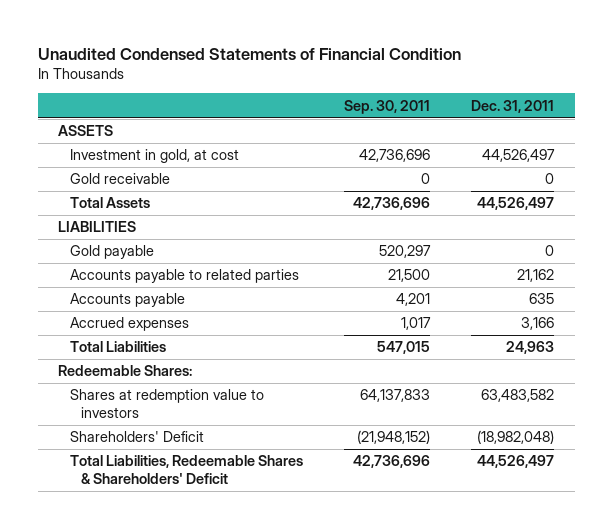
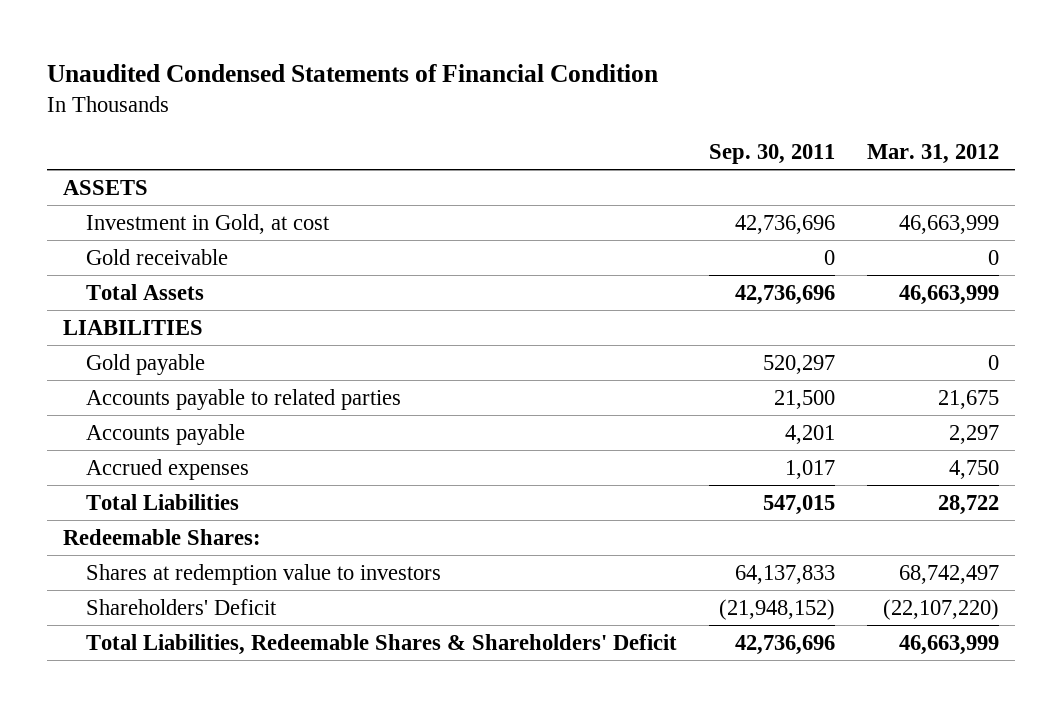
[471,99,555,113] Dec. 31, 2011 -> none
none -> [866,143,999,164] Mar. 31, 2012
[69,149,239,164] Investment in gold, at cost -> [85,213,330,234] Investment in Gold, at cost

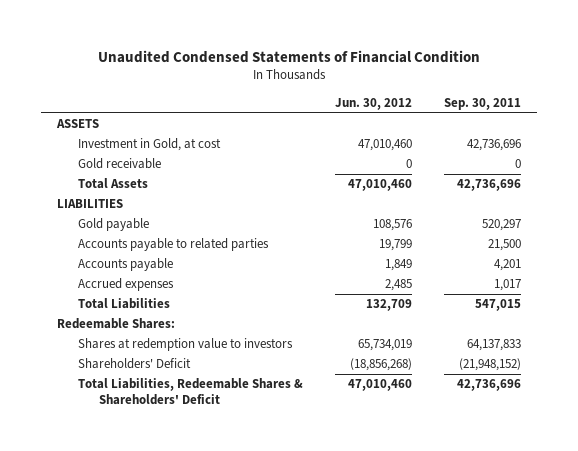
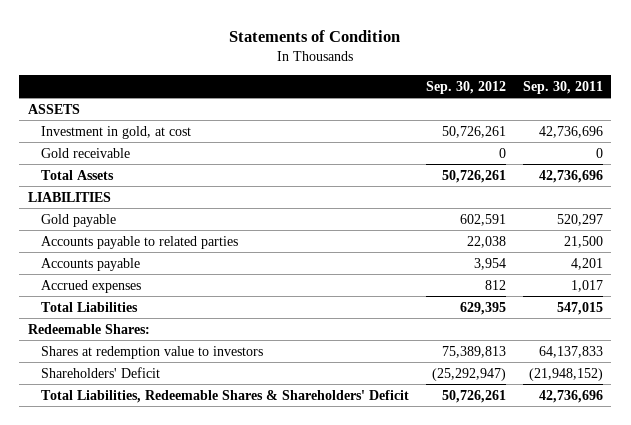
[98,49,481,63] Unaudited Condensed Statements of Financial Condition -> [229,29,401,42] Statements of Condition
[335,97,413,110] Jun. 30, 2012 -> none
none -> [425,80,506,94] Sep. 30, 2012
[78,138,222,152] Investment in Gold, at cost -> [40,125,191,139] Investment in gold, at cost

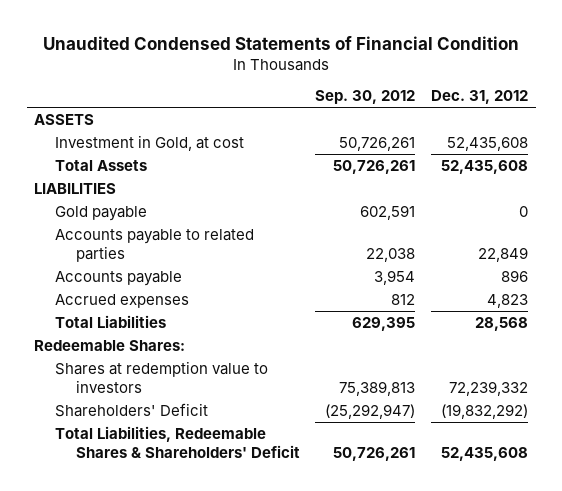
[229,29,401,42] Statements of Condition -> [43,35,520,50] Unaudited Condensed Statements of Financial Condition
[522,80,603,94] Sep. 30, 2011 -> none
none -> [430,90,528,105] Dec. 31, 2012
[40,147,130,158] Gold receivable -> none
[40,125,191,139] Investment in gold, at cost -> [55,134,245,151] Investment in Gold, at cost

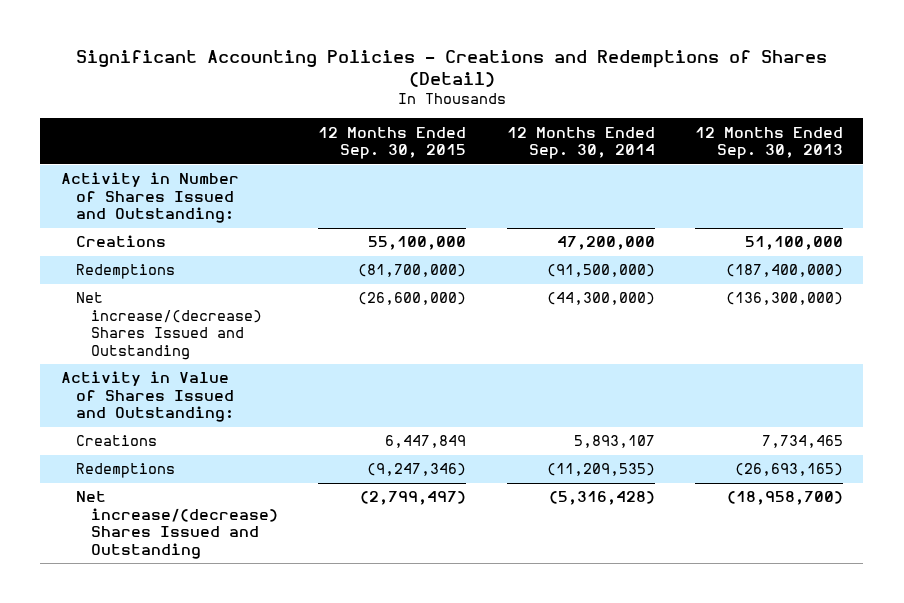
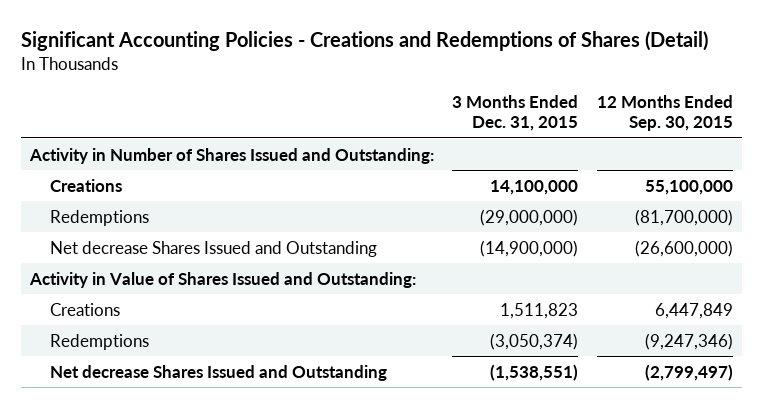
[506,126,655,160] 12 Months Ended Sep. 30, 2014 -> none
[695,126,844,160] 12 Months Ended Sep. 30, 2013 -> none
none -> [452,94,579,132] 3 Months Ended Dec. 31, 2015
[75,292,262,360] Net increase/(decrease) Shares Issued and Outstanding -> [49,240,377,257] Net decrease Shares Issued and Outstanding
[75,491,278,559] Net increase/(decrease) Shares Issued and Outstanding -> [49,364,387,381] Net decrease Shares Issued and Outstanding

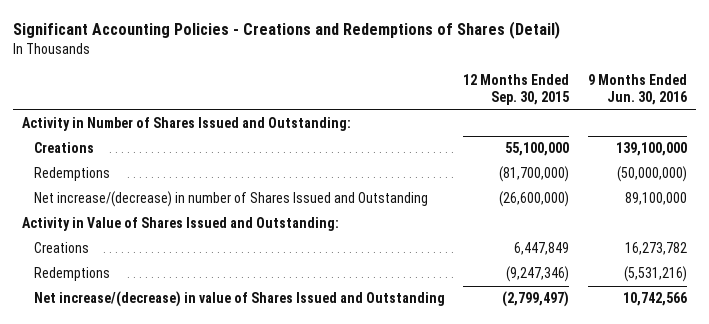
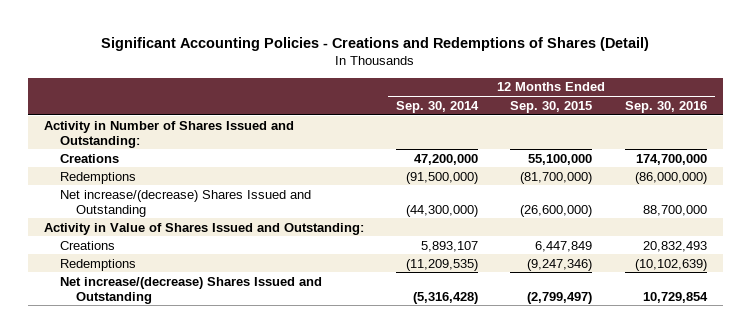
[587,73,687,106] 9 Months Ended Jun. 30, 2016 -> none
none -> [396,100,480,113] Sep. 30, 2014
none -> [624,100,707,113] Sep. 30, 2016
[33,191,428,208] Net increase/(decrease) in number of Shares Issued and Outstanding -> [59,189,311,217] Net increase/(decrease) Shares Issued and Outstanding
[33,291,445,308] Net increase/(decrease) in value of Shares Issued and Outstanding -> [59,276,322,304] Net increase/(decrease) Shares Issued and Outstanding

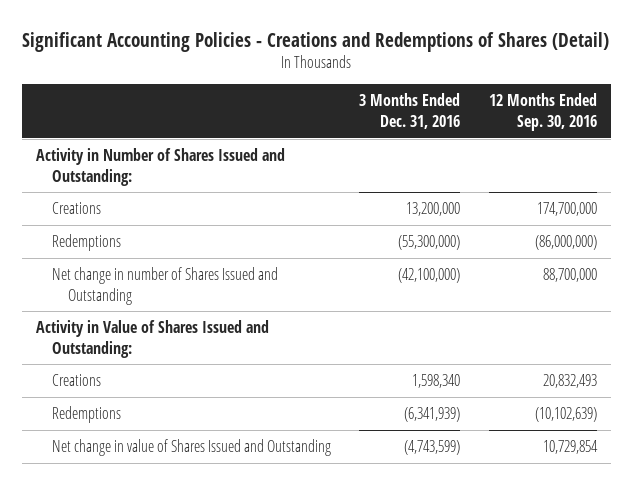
[396,100,480,113] Sep. 30, 2014 -> none
[510,100,593,113] Sep. 30, 2015 -> none
none -> [359,93,461,130] 3 Months Ended Dec. 31, 2016
[59,189,311,217] Net increase/(decrease) Shares Issued and Outstanding -> [52,266,279,305] Net change in number of Shares Issued and Outstanding
[59,276,322,304] Net increase/(decrease) Shares Issued and Outstanding -> [52,438,332,456] Net change in value of Shares Issued and Outstanding

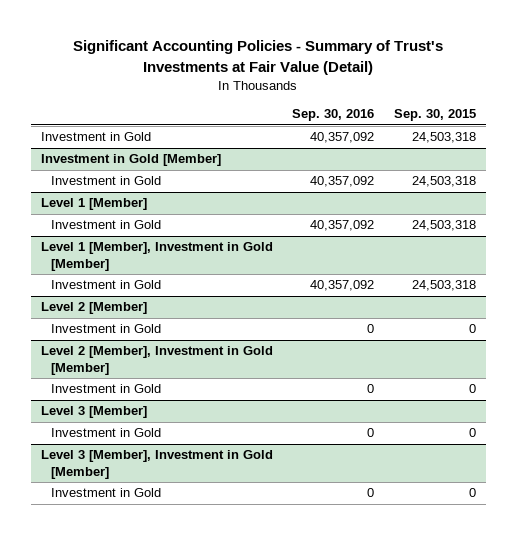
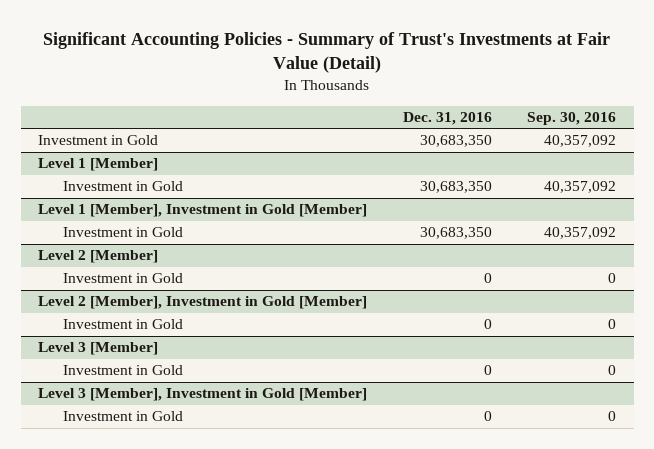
[393,109,476,122] Sep. 30, 2015 -> none
none -> [402,112,492,126] Dec. 31, 2016
[40,154,221,167] Investment in Gold [Member] -> none
[51,176,162,186] Investment in Gold -> none

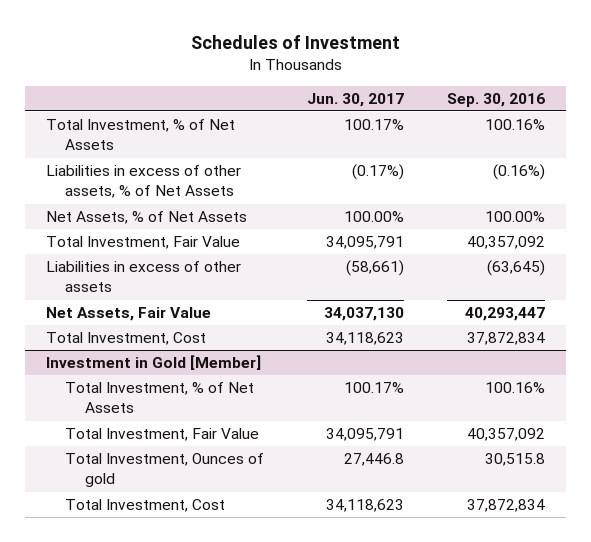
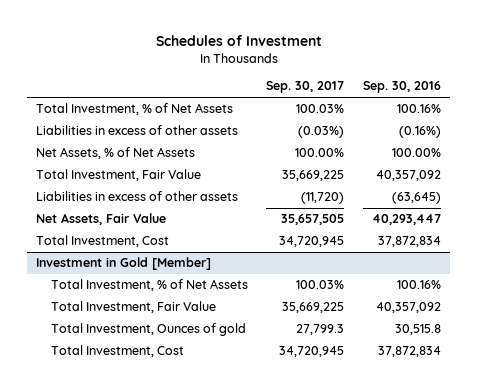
[307,92,405,107] Jun. 30, 2017 -> none
none -> [266,81,345,94] Sep. 30, 2017
[46,165,242,199] Liabilities in excess of other assets, % of Net Assets -> [36,125,239,136] Liabilities in excess of other assets

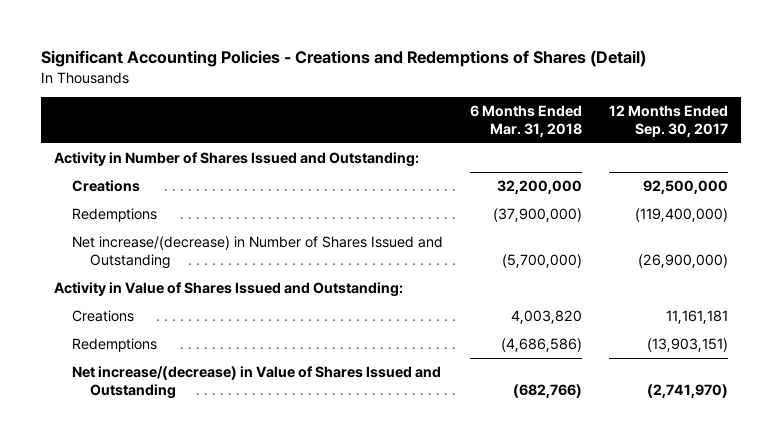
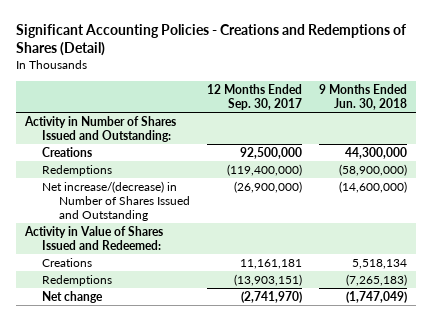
[469,105,582,138] 6 Months Ended Mar. 31, 2018 -> none
none -> [319,83,408,110] 9 Months Ended Jun. 30, 2018
[54,281,404,297] Activity in Value of Shares Issued and Outstanding: -> [23,225,163,251] Activity in Value of Shares Issued and Redeemed:
[72,365,442,399] Net increase/(decrease) in Value of Shares Issued and Outstanding -> [41,290,103,303] Net change

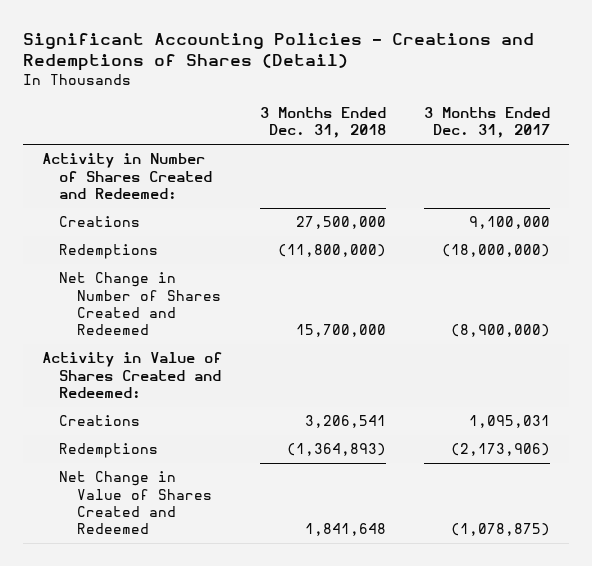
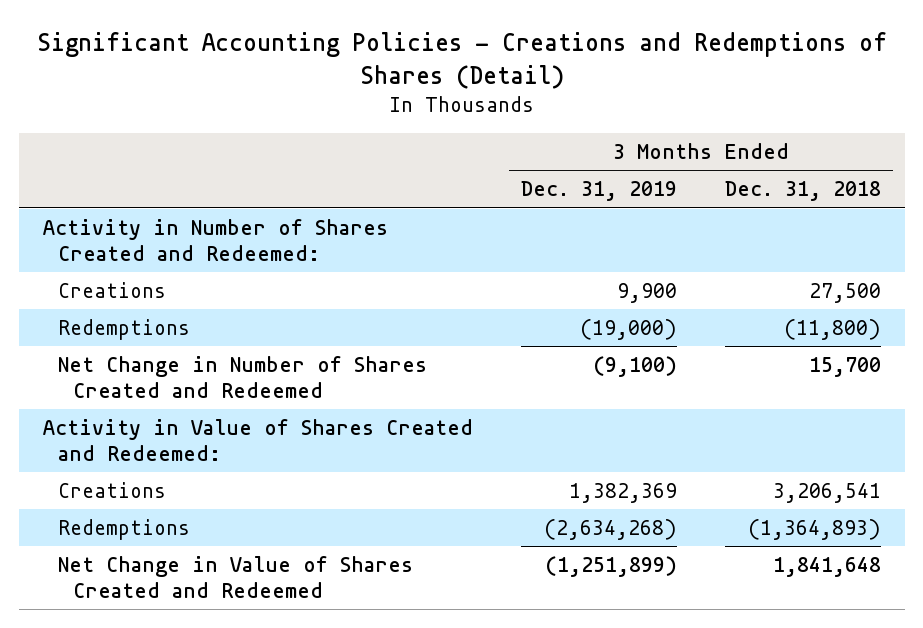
[423,106,550,139] 3 Months Ended Dec. 31, 2017 -> none
none -> [520,181,677,202] Dec. 31, 2019
[296,216,387,230] 27,500,000 -> [808,282,881,303] 27,500
[278,244,387,258] (11,800,000) -> [783,318,881,340] (11,800)
[296,324,387,338] 15,700,000 -> [808,356,881,377] 15,700

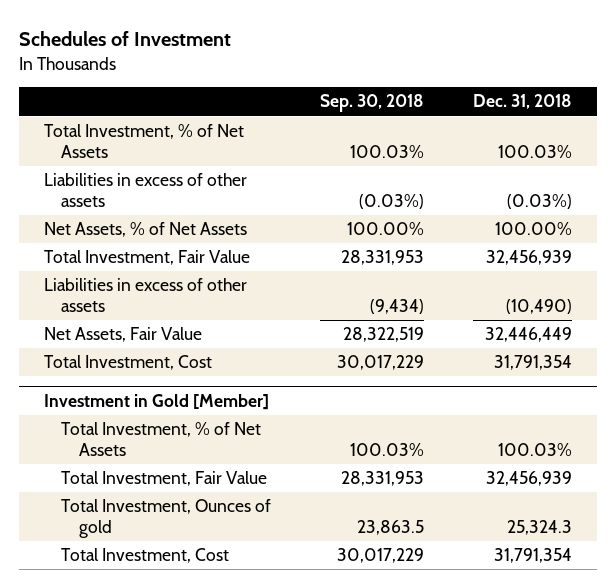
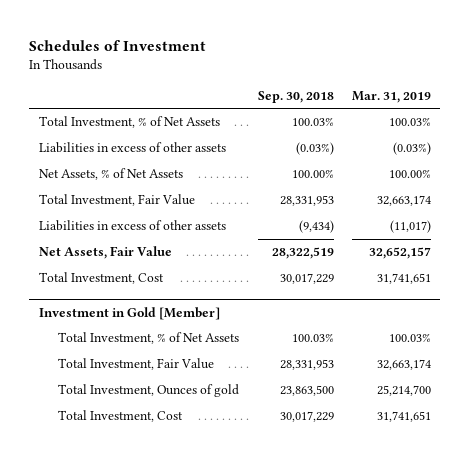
[473,94,573,110] Dec. 31, 2018 -> none
none -> [352,90,432,103] Mar. 31, 2019
[357,519,425,535] 23,863.5 -> [279,385,334,397] 23,863,500

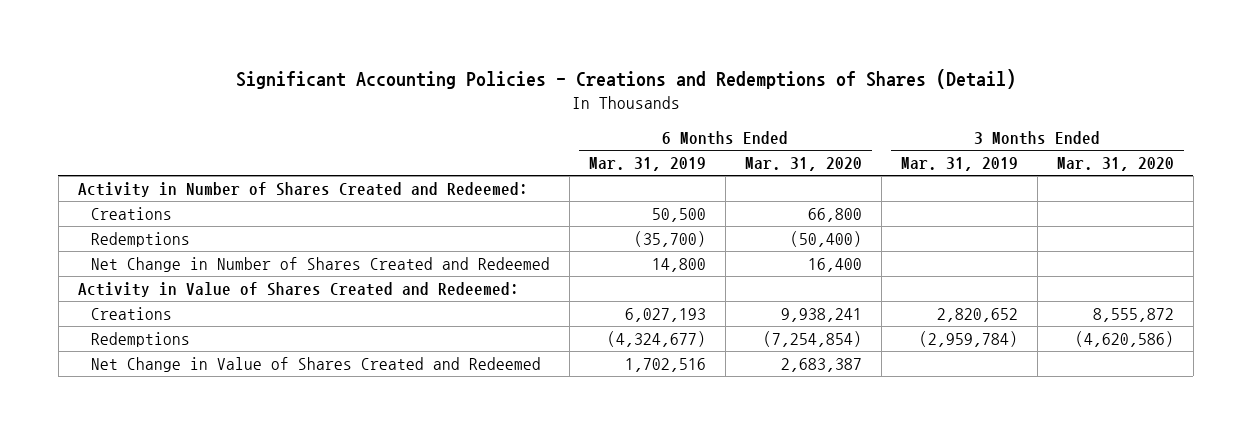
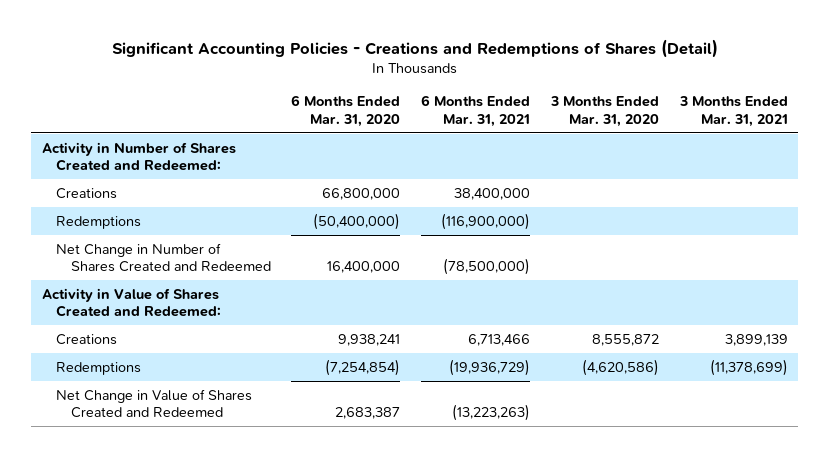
[588,157,706,172] Mar. 31, 2019 -> none
[900,157,1018,172] Mar. 31, 2019 -> none
none -> [421,95,531,127] 6 Months Ended Mar. 31, 2021
none -> [678,96,788,127] 3 Months Ended Mar. 31, 2021
[807,208,862,223] 66,800 -> [322,187,401,200] 66,800,000
[789,231,862,248] (50,400) -> [313,212,401,230] (50,400,000)
[807,258,862,273] 16,400 -> [327,261,401,274] 16,400,000

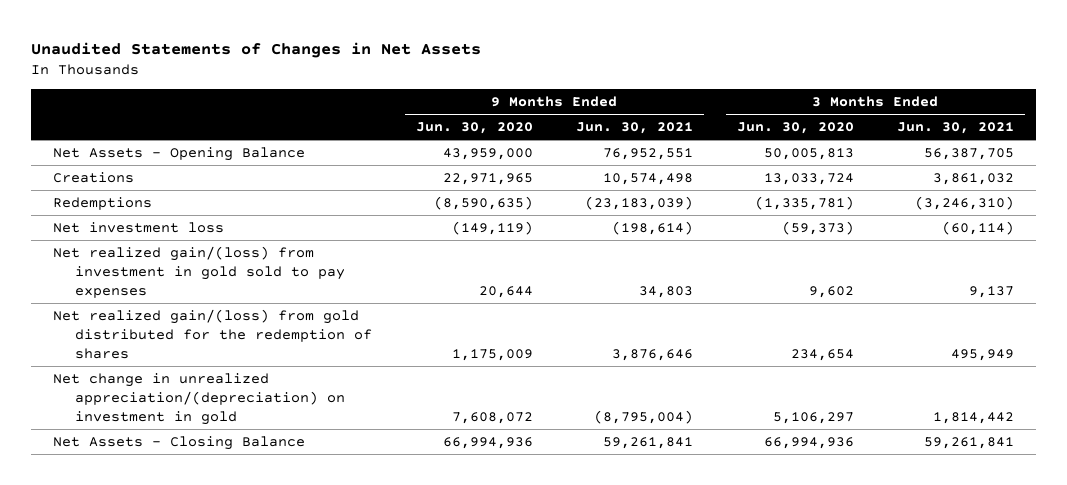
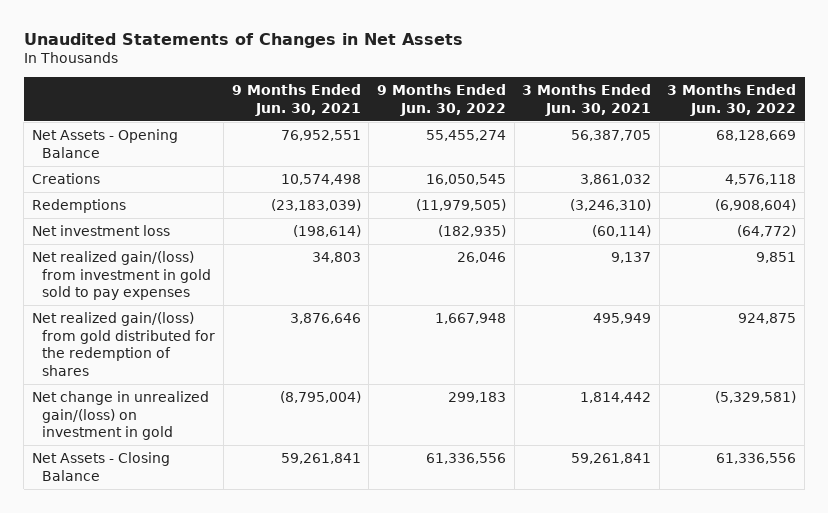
[415,122,533,135] Jun. 30, 2020 -> none
[736,122,854,135] Jun. 30, 2020 -> none
none -> [376,83,506,116] 9 Months Ended Jun. 30, 2022
none -> [667,83,797,116] 3 Months Ended Jun. 30, 2022
[52,372,346,425] Net change in unrealized appreciation/(depreciation) on investment in gold -> [31,391,209,441] Net change in unrealized gain/(loss) on investment in gold

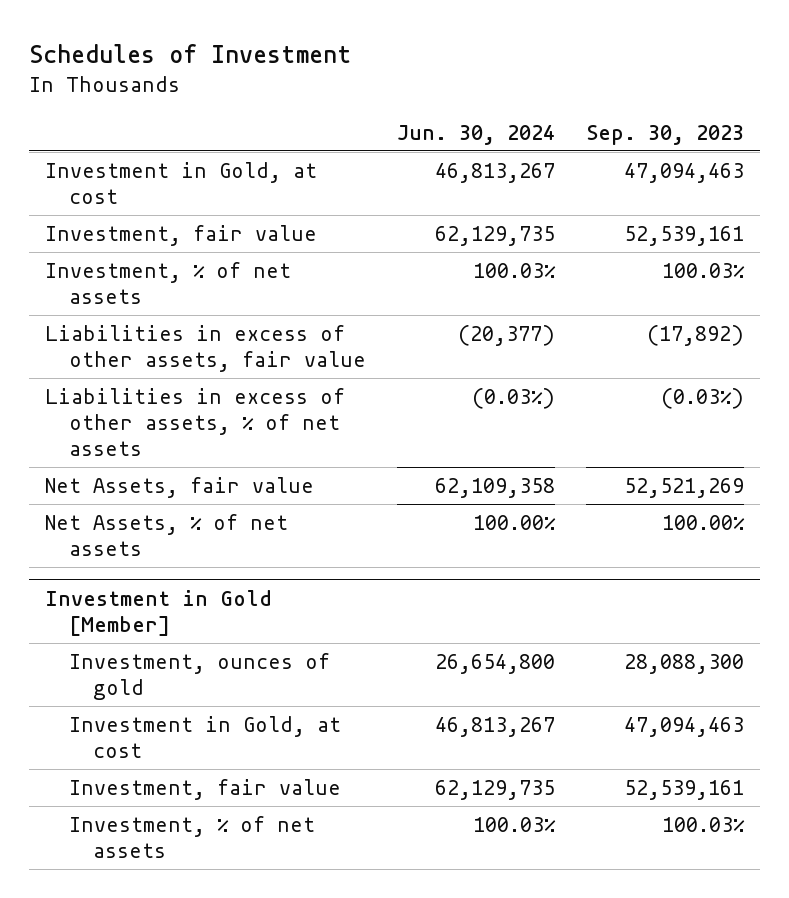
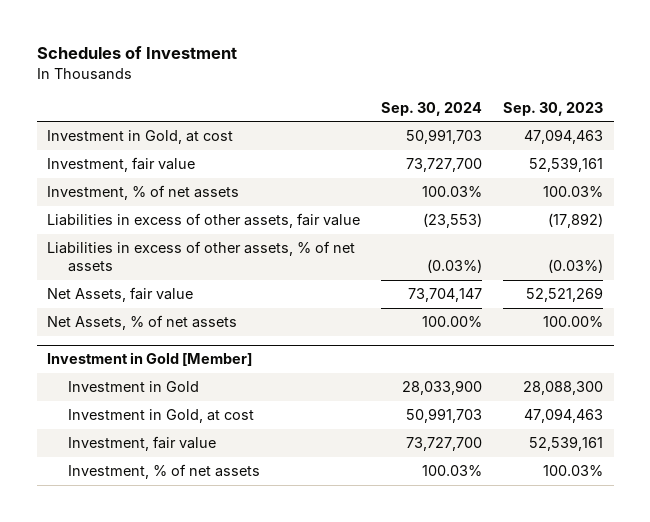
[397,125,556,146] Jun. 30, 2024 -> none
none -> [381,101,483,116] Sep. 30, 2024
[68,652,330,700] Investment, ounces of gold -> [67,381,199,393] Investment in Gold

